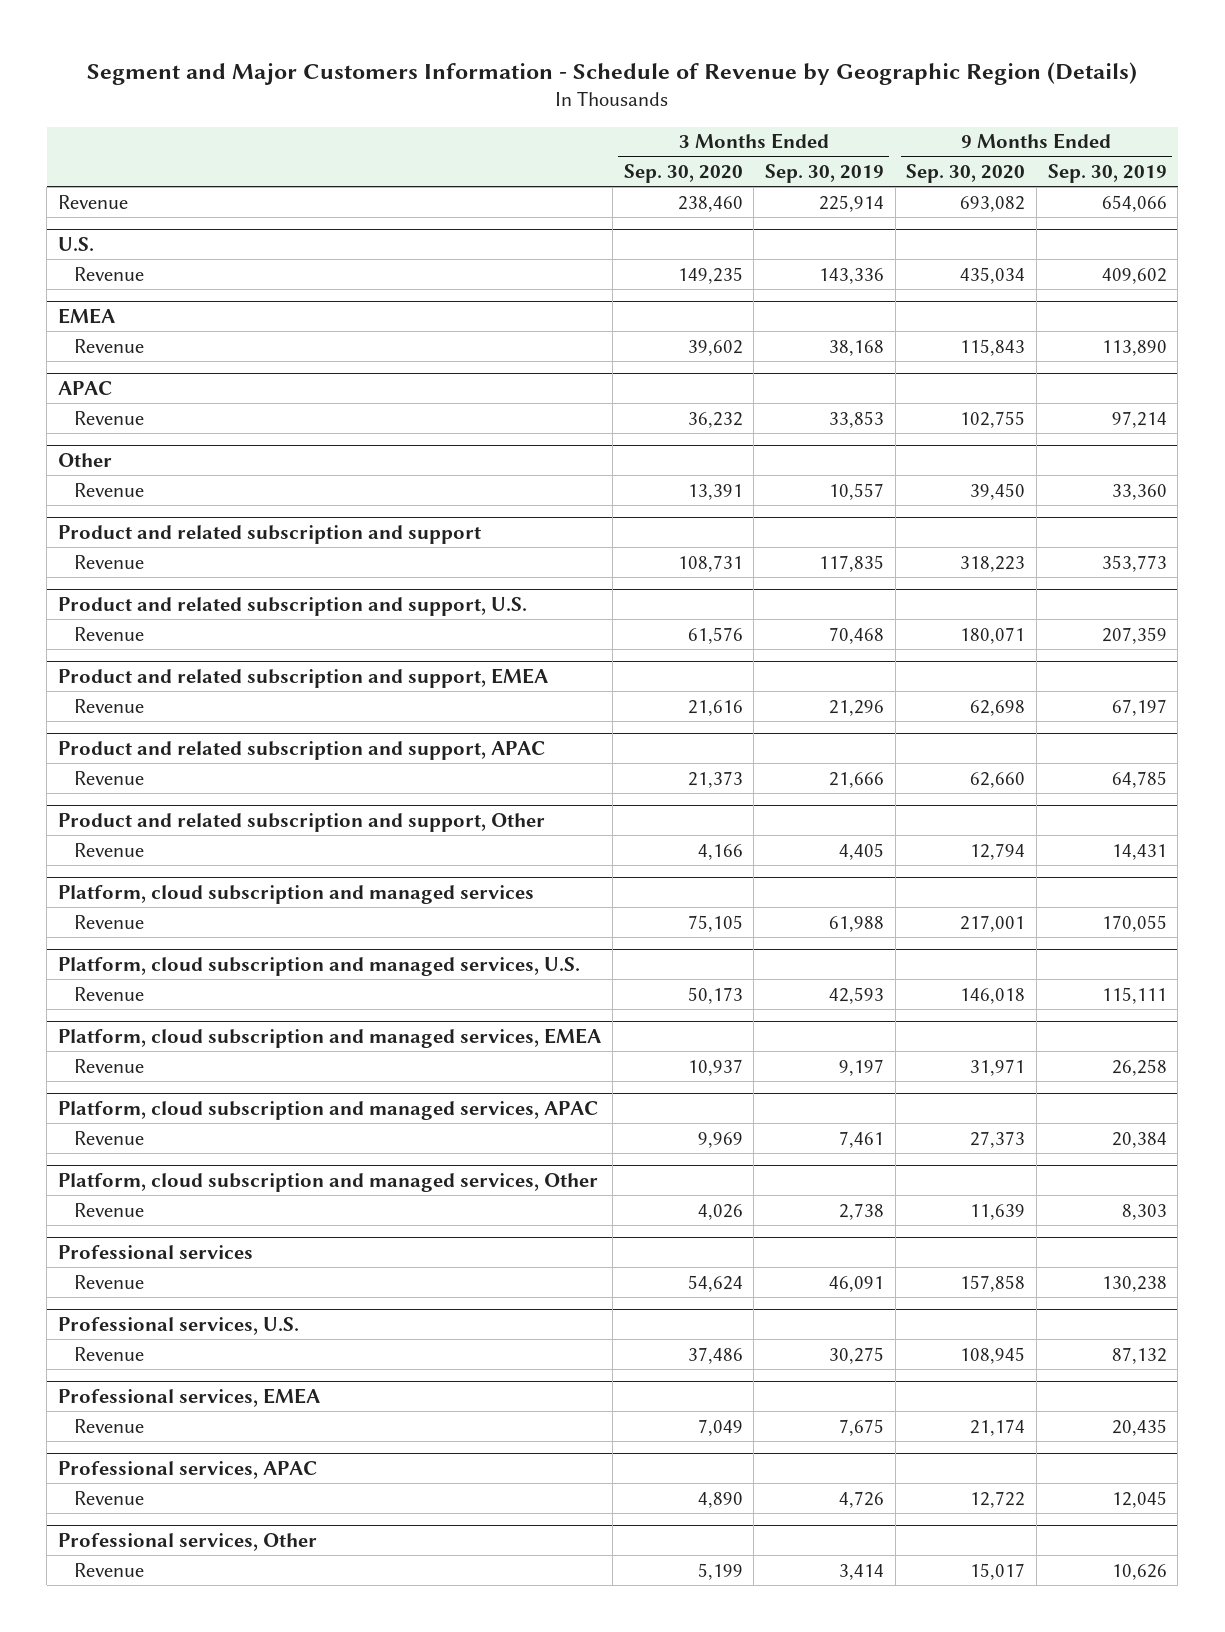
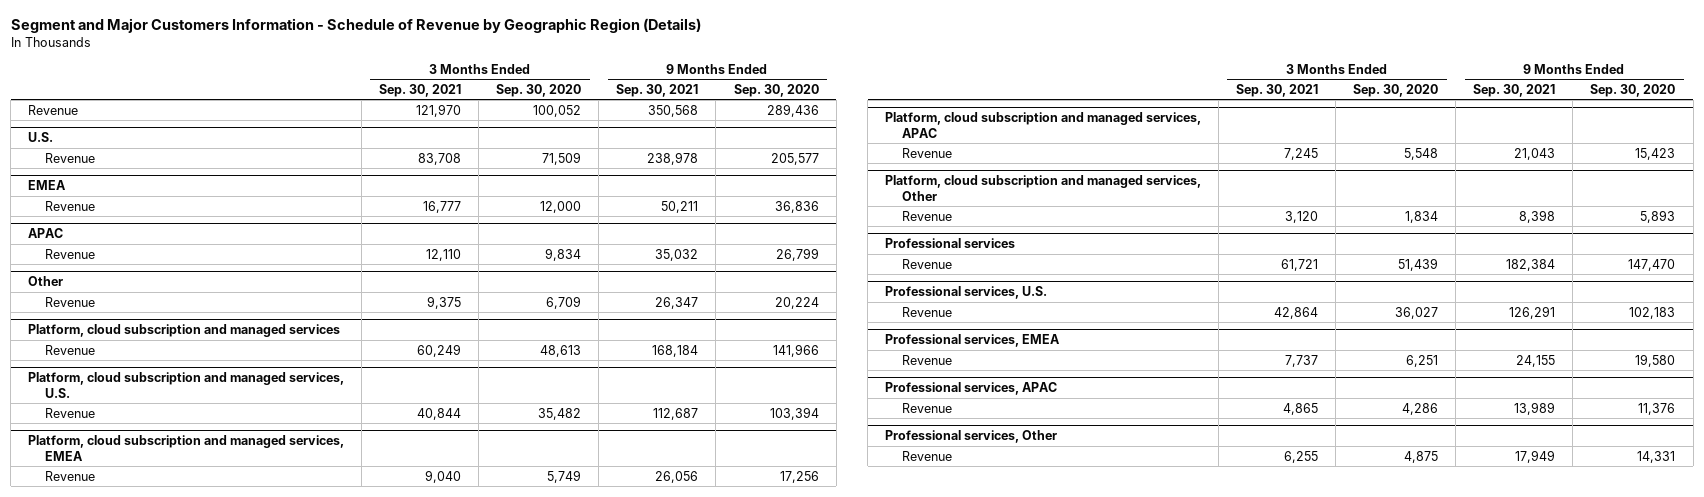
[764,163,884,183] Sep. 30, 2019 -> none
[1047,163,1167,183] Sep. 30, 2019 -> none
none -> [379,84,462,98] Sep. 30, 2021
none -> [616,84,699,98] Sep. 30, 2021
[677,195,743,212] 238,460 -> [533,104,582,117] 100,052
[960,195,1026,212] 693,082 -> [766,103,819,117] 289,436
[677,266,743,284] 149,235 -> [542,151,582,165] 71,509
[960,266,1026,284] 435,034 -> [770,152,819,165] 205,577
[687,339,743,356] 39,602 -> [540,200,582,213] 12,000
[960,338,1026,356] 115,843 -> [774,200,819,213] 36,836
[687,411,743,428] 36,232 -> [545,247,582,261] 9,834
[960,410,1026,428] 102,755 -> [775,247,819,261] 26,799
[58,524,482,544] Product and related subscription and support -> none
[74,554,145,569] Revenue -> none
[58,596,528,616] Product and related subscription and support, U.S. -> none
[74,626,145,641] Revenue -> none
[58,667,549,688] Product and related subscription and support, EMEA -> none
[74,698,145,713] Revenue -> none
[58,740,546,760] Product and related subscription and support, APAC -> none
[74,770,145,785] Revenue -> none
[58,812,546,832] Product and related subscription and support, Other -> none
[74,842,145,857] Revenue -> none
[687,483,743,500] 13,391 -> [546,295,582,309] 6,709
[970,482,1026,500] 39,450 -> [774,296,819,309] 20,224
[687,914,743,932] 75,105 -> [540,344,582,357] 48,613
[960,914,1026,932] 217,001 -> [772,343,819,357] 141,966
[687,986,743,1004] 50,173 -> [538,407,582,420] 35,482
[960,987,1026,1004] 146,018 -> [769,406,819,420] 103,394
[687,1058,743,1076] 10,937 -> [547,469,582,483] 5,749
[970,1058,1026,1076] 31,971 -> [779,470,819,483] 17,256
[697,1131,743,1148] 9,969 -> [1404,147,1439,160] 5,548
[970,1130,1026,1148] 27,373 -> [1635,147,1676,160] 15,423
[697,1203,743,1220] 4,026 -> [1405,210,1439,223] 1,834
[970,1203,1026,1220] 11,639 -> [1640,209,1676,223] 5,893
[687,1274,743,1292] 54,624 -> [1398,257,1439,271] 51,439
[960,1274,1026,1292] 157,858 -> [1628,258,1676,271] 147,470
[687,1346,743,1364] 37,486 -> [1395,306,1439,319] 36,027
[960,1346,1026,1364] 108,945 -> [1629,306,1676,319] 102,183
[697,1418,743,1436] 7,049 -> [1406,354,1439,367] 6,251
[970,1418,1026,1436] 21,174 -> [1635,353,1676,367] 19,580
[697,1491,743,1508] 4,890 -> [1402,402,1439,415] 4,286
[970,1490,1026,1508] 12,722 -> [1638,402,1676,415] 11,376
[697,1562,743,1580] 5,199 -> [1404,450,1439,463] 4,875
[970,1562,1026,1580] 15,017 -> [1637,450,1676,463] 14,331

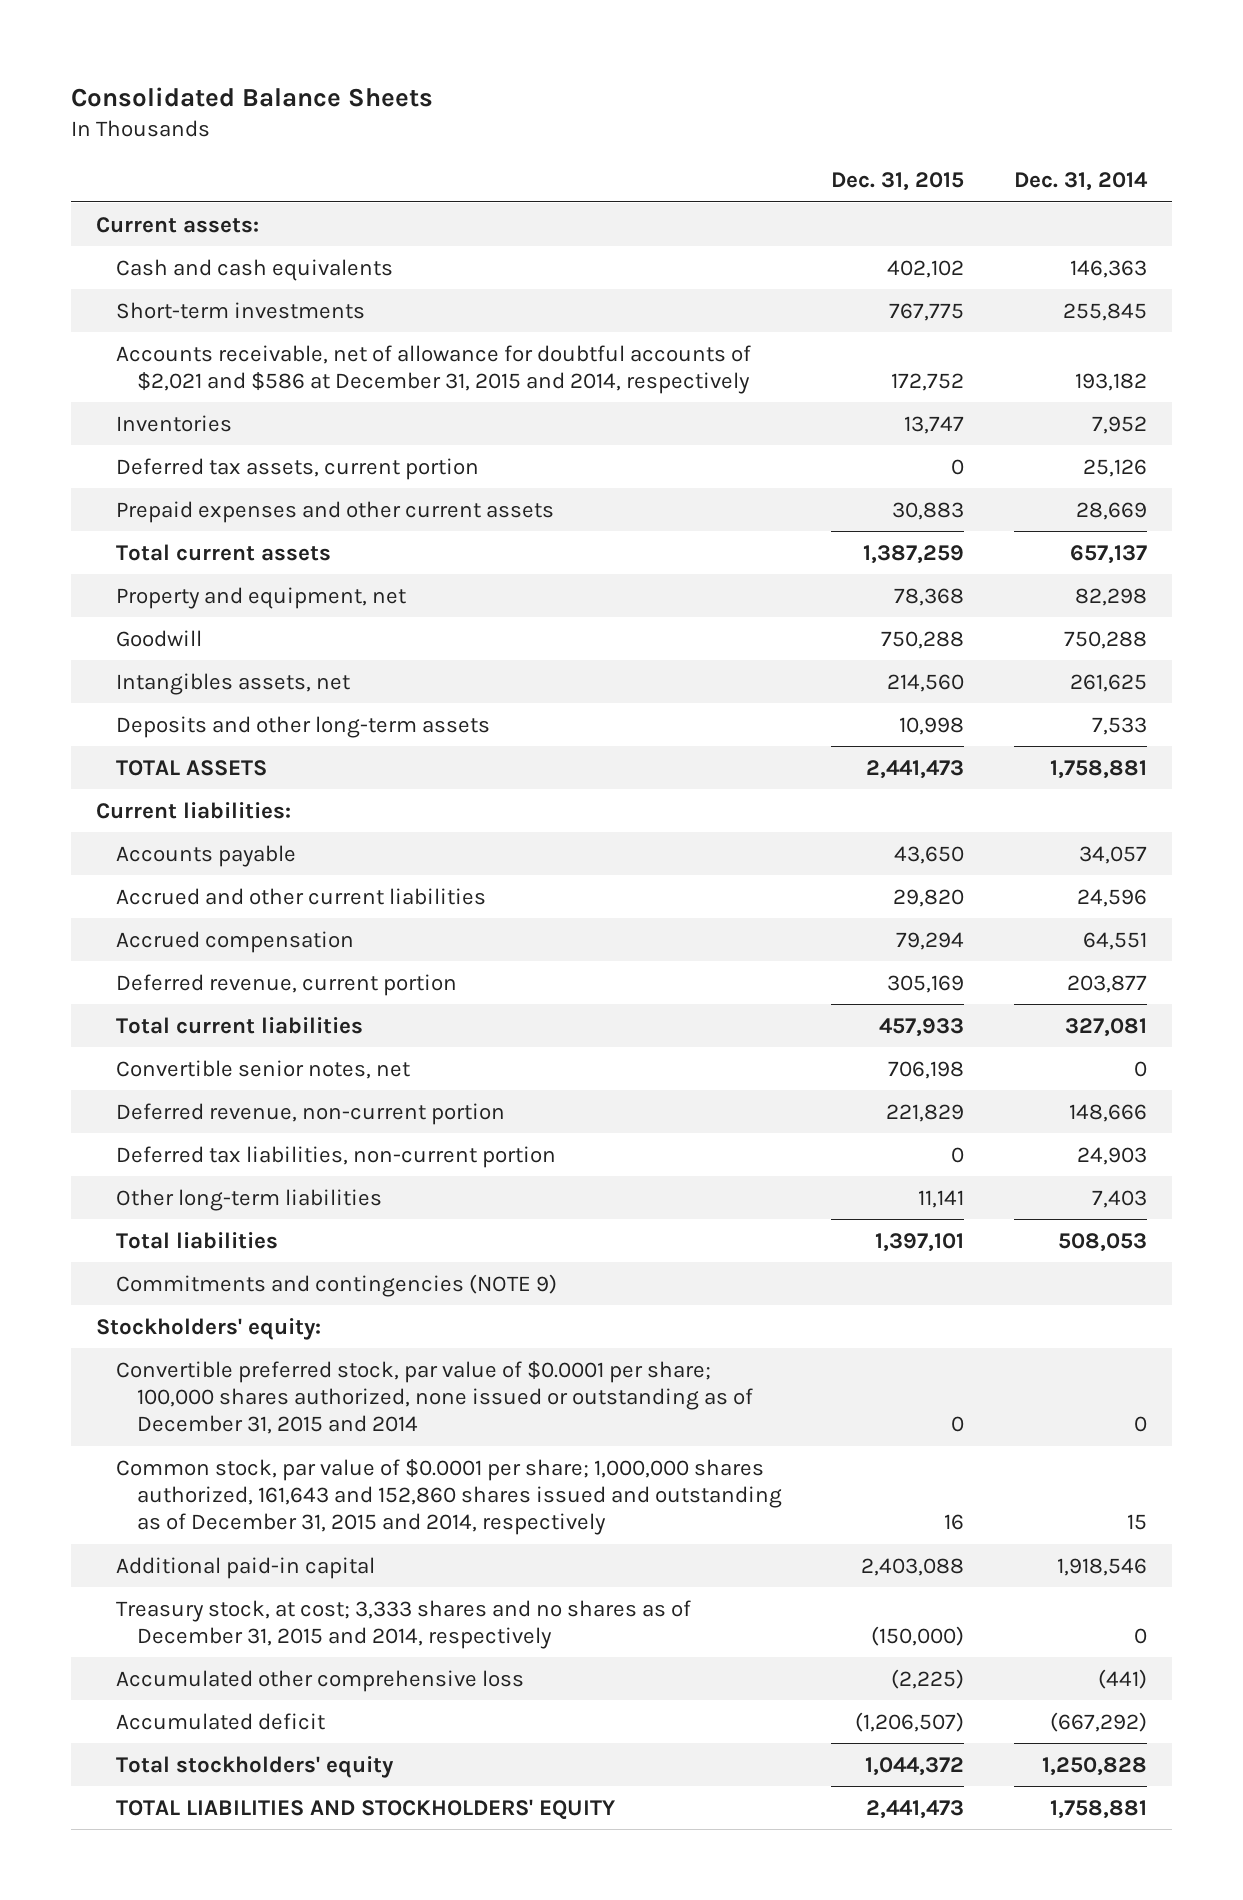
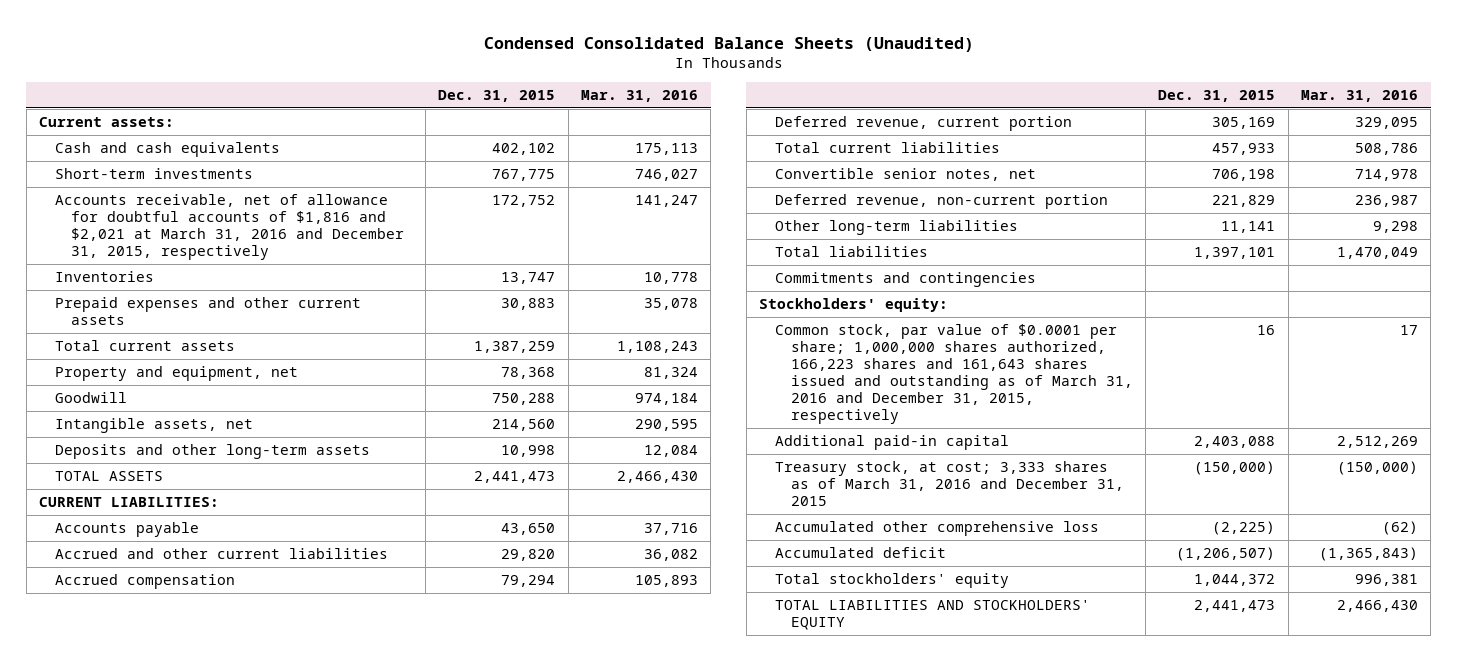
[70,86,433,107] Consolidated Balance Sheets -> [483,36,974,52] Condensed Consolidated Balance Sheets (Unaudited)
[1014,172,1149,192] Dec. 31, 2014 -> none
none -> [580,90,698,103] Mar. 31, 2016
[116,344,752,394] Accounts receivable, net of allowance for doubtful accounts of $2,021 and $586 at December 31, 2015 and 2014, respectively -> [54,194,404,261] Accounts receivable, net of allowance for doubtful accounts of $1,816 and $2,021 at March 31, 2016 and December 31, 2015, respectively
[116,457,480,480] Deferred tax assets, current portion -> none
[116,672,351,695] Intangibles assets, net -> [54,418,253,434] Intangible assets, net
[95,801,291,819] Current liabilities: -> [39,497,220,508] CURRENT LIABILITIES:
[116,1145,557,1168] Deferred tax liabilities, non-current portion -> none
[116,1273,558,1297] Commitments and contingencies (NOTE 9) -> [774,272,1036,288] Commitments and contingencies
[116,1360,753,1435] Convertible preferred stock, par value of $0.0001 per share; 100,000 shares authorized, none issued or outstanding as of December 31, 2015 and 2014 -> none
[116,1458,782,1536] Common stock, par value of $0.0001 per share; 1,000,000 shares authorized, 161,643 and 152,860 shares issued and outstanding as of December 31, 2015 and 2014, respectively -> [774,324,1133,425] Common stock, par value of $0.0001 per share; 1,000,000 shares authorized, 166,223 shares and 161,643 shares issued and outstanding as of March 31, 2016 and December 31, 2015, respectively
[116,1599,692,1649] Treasury stock, at cost; 3,333 shares and no shares as of December 31, 2015 and 2014, respectively -> [774,461,1124,507] Treasury stock, at cost; 3,333 shares as of March 31, 2016 and December 31, 2015

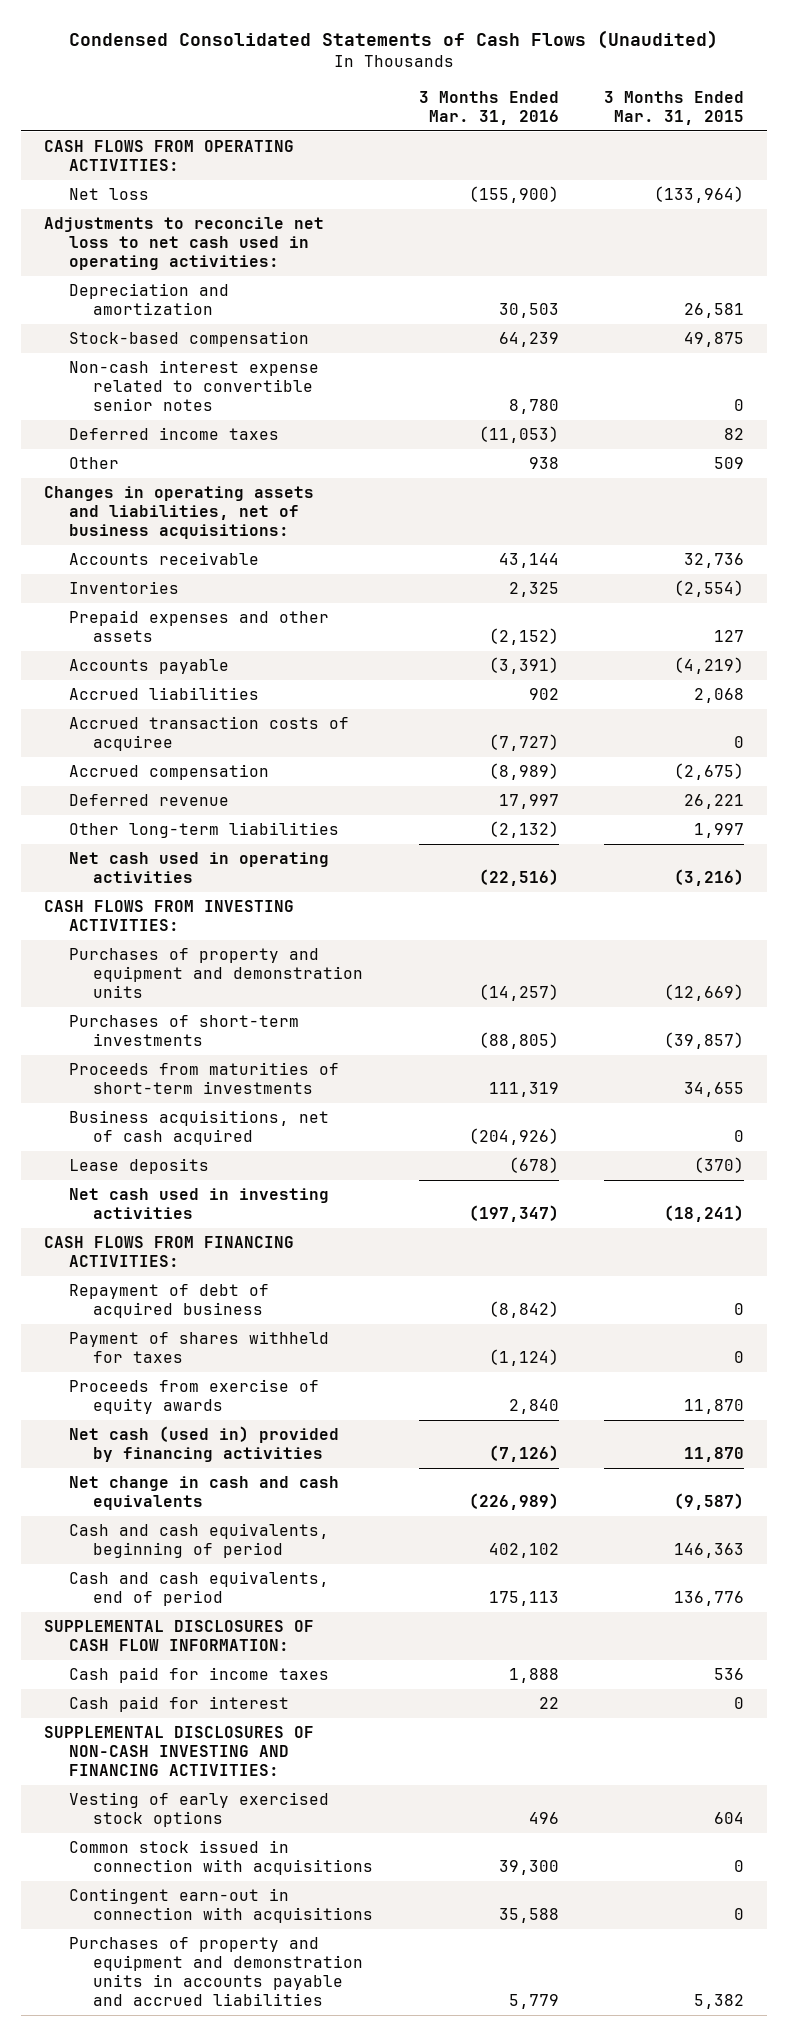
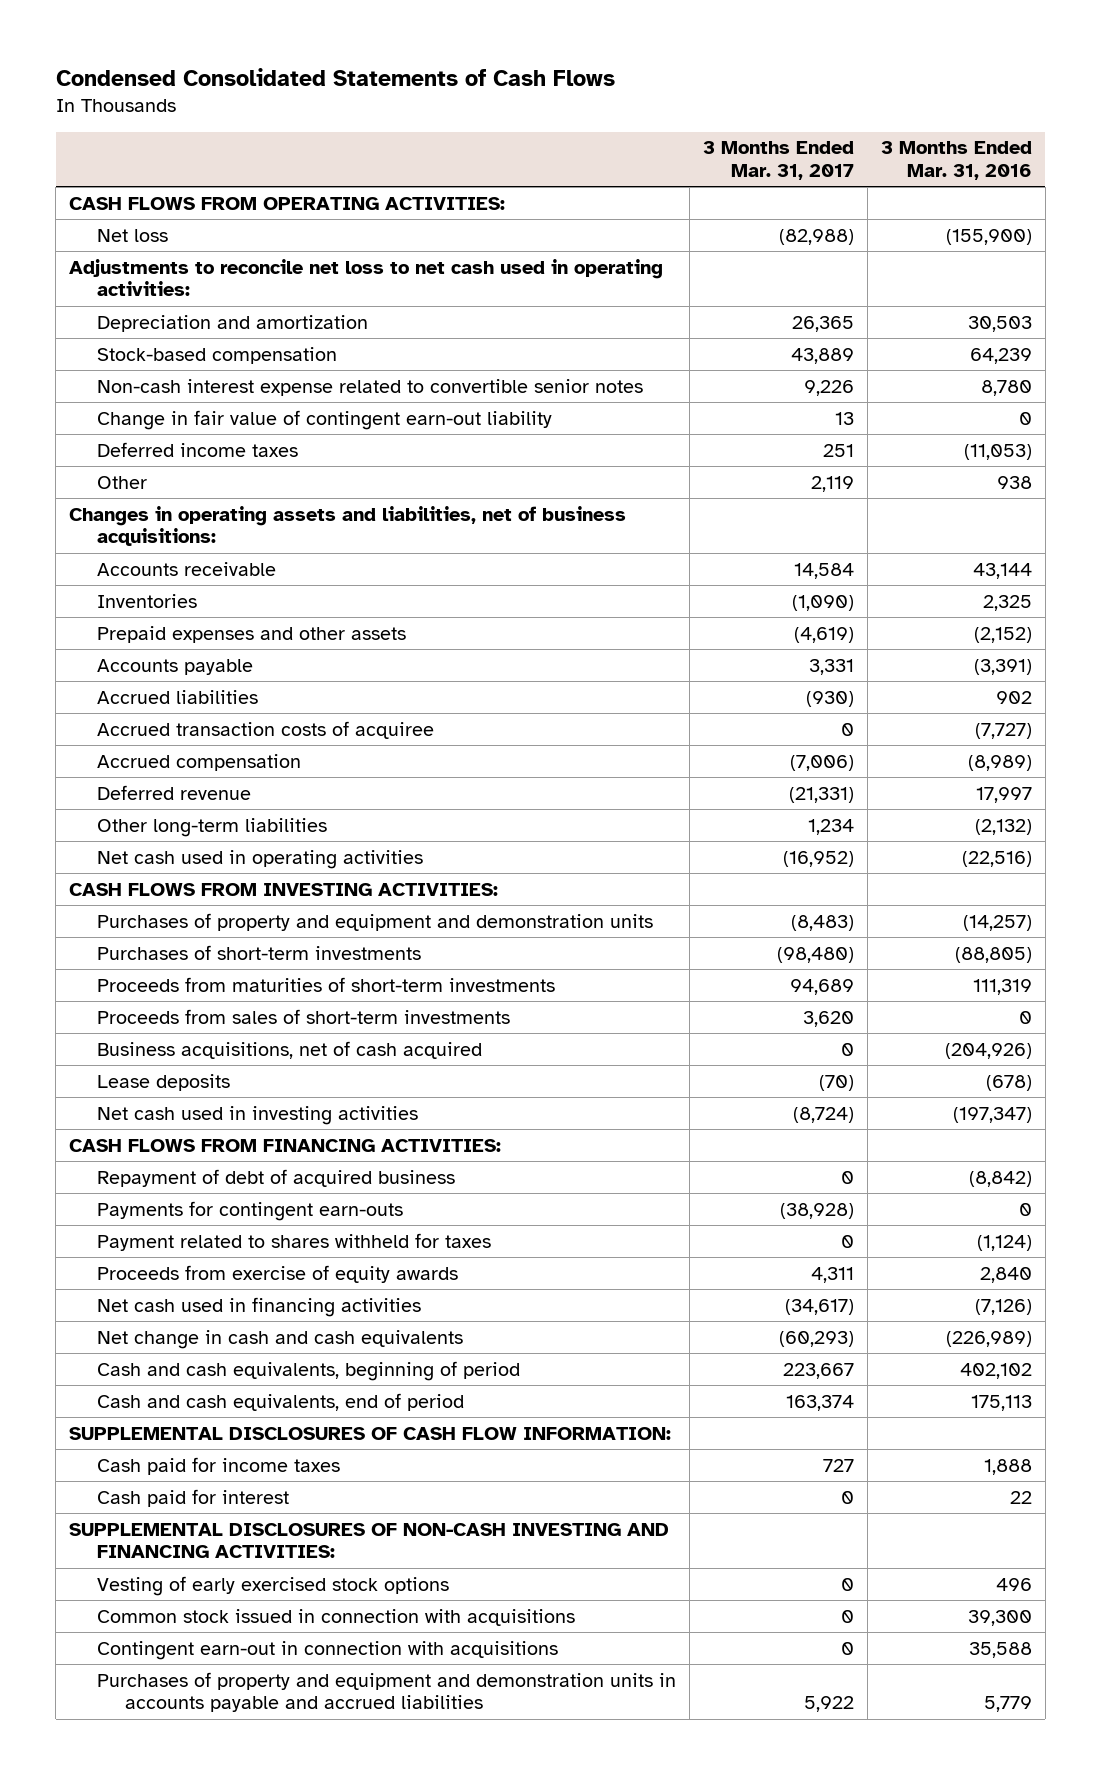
[69,29,719,49] Condensed Consolidated Statements of Cash Flows (Unaudited) -> [55,67,615,86] Condensed Consolidated Statements of Cash Flows
[604,90,745,125] 3 Months Ended Mar. 31, 2015 -> none
none -> [702,141,854,180] 3 Months Ended Mar. 31, 2017
none -> [96,409,552,430] Change in fair value of contingent earn-out liability
none -> [96,1008,510,1024] Proceeds from sales of short-term investments
none -> [96,1200,403,1221] Payments for contingent earn-outs
[68,1331,329,1364] Payment of shares withheld for taxes -> [96,1232,491,1251] Payment related to shares withheld for taxes
[68,1426,339,1463] Net cash (used in) provided by financing activities -> [96,1296,421,1317] Net cash used in financing activities

